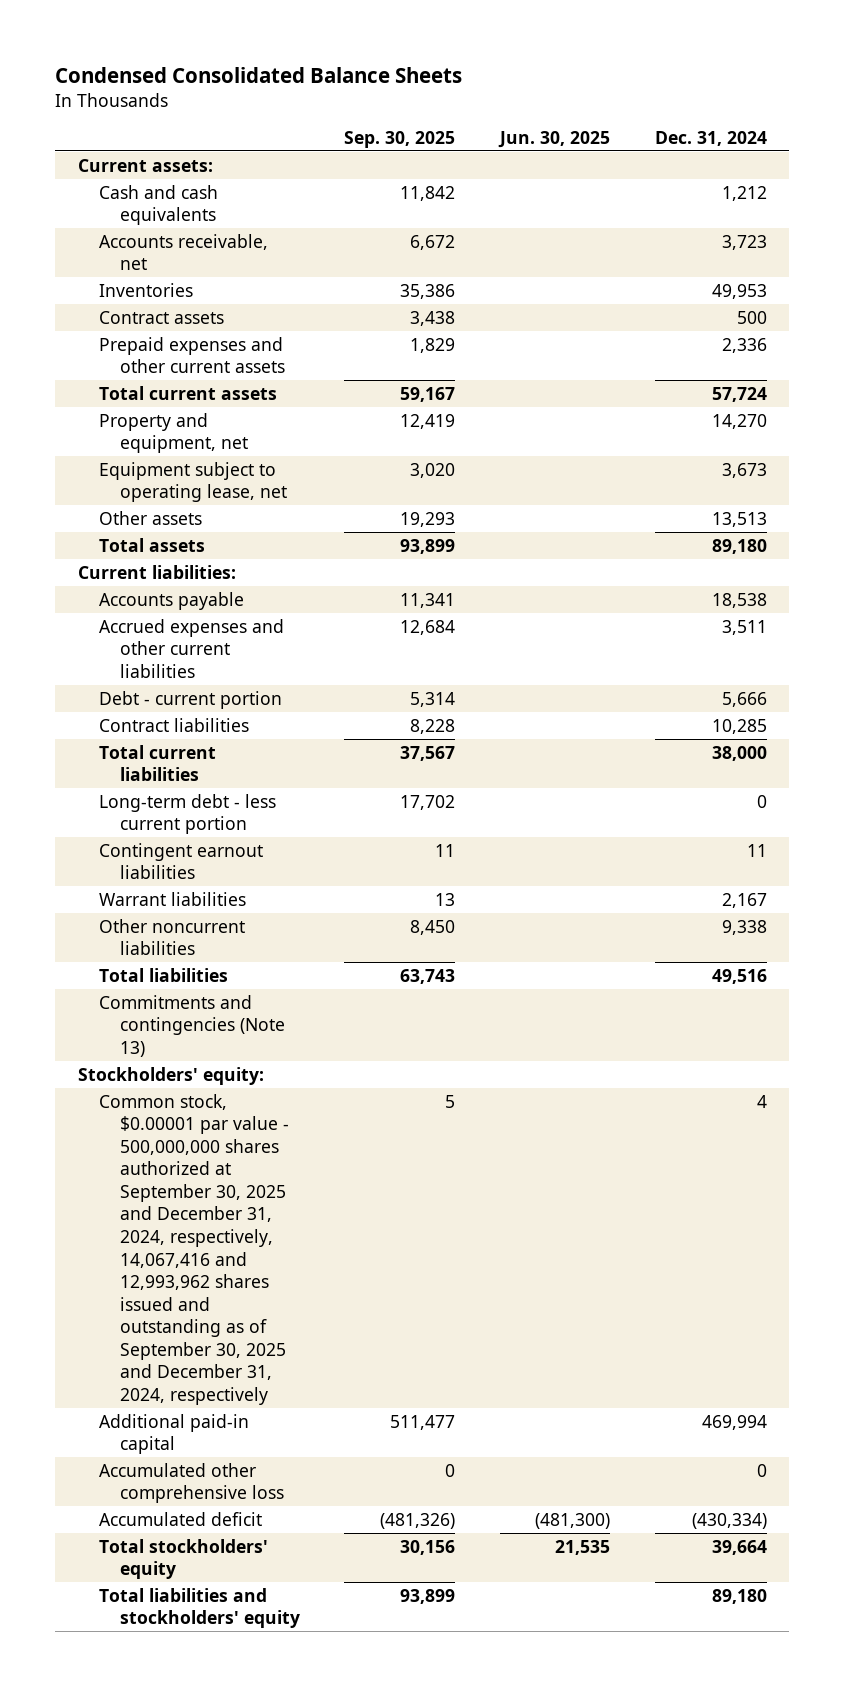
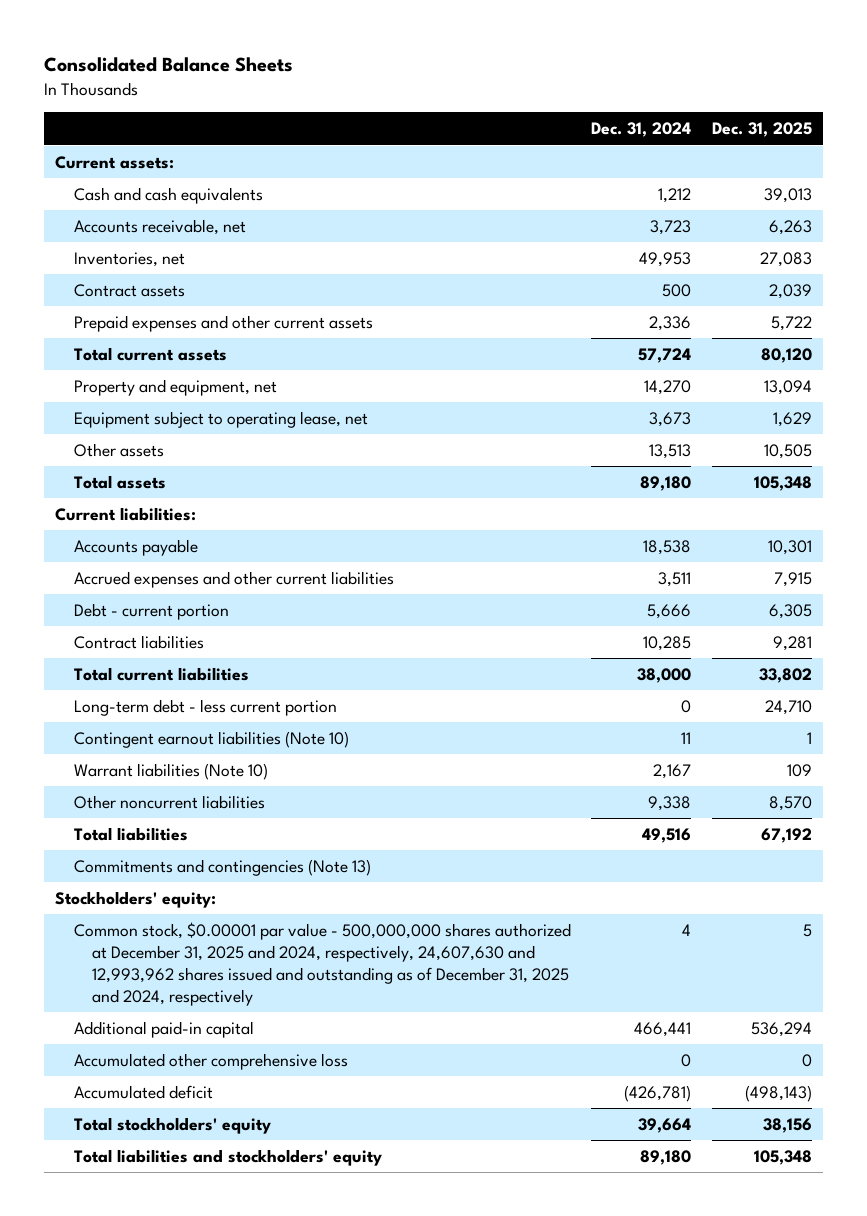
[55,66,463,83] Condensed Consolidated Balance Sheets -> [44,57,294,73] Consolidated Balance Sheets
[344,130,456,148] Sep. 30, 2025 -> none
[498,130,611,148] Jun. 30, 2025 -> none
none -> [712,122,813,138] Dec. 31, 2025
[98,282,193,297] Inventories -> [73,251,185,267] Inventories, net
[98,842,263,880] Contingent earnout liabilities -> [73,730,349,748] Contingent earnout liabilities (Note 10)
[98,891,246,906] Warrant liabilities -> [73,762,268,780] Warrant liabilities (Note 10)
[98,1093,289,1405] Common stock, $0.00001 par value - 500,000,000 shares authorized at September 30, 2025 and December 31, 2024, respectively, 14,067,416 and 12,993,962 shares issued and outstanding as of September 30, 2025 and December 31, 2024, respectively -> [73,921,571,1006] Common stock, $0.00001 par value - 500,000,000 shares authorized at December 31, 2025 and 2024, respectively, 24,607,630 and 12,993,962 shares issued and outstanding as of December 31, 2025 and 2024, respectively
[701,1414,767,1430] 469,994 -> [634,1021,692,1037] 466,441
[691,1512,767,1529] (430,334) -> [624,1084,692,1102] (426,781)

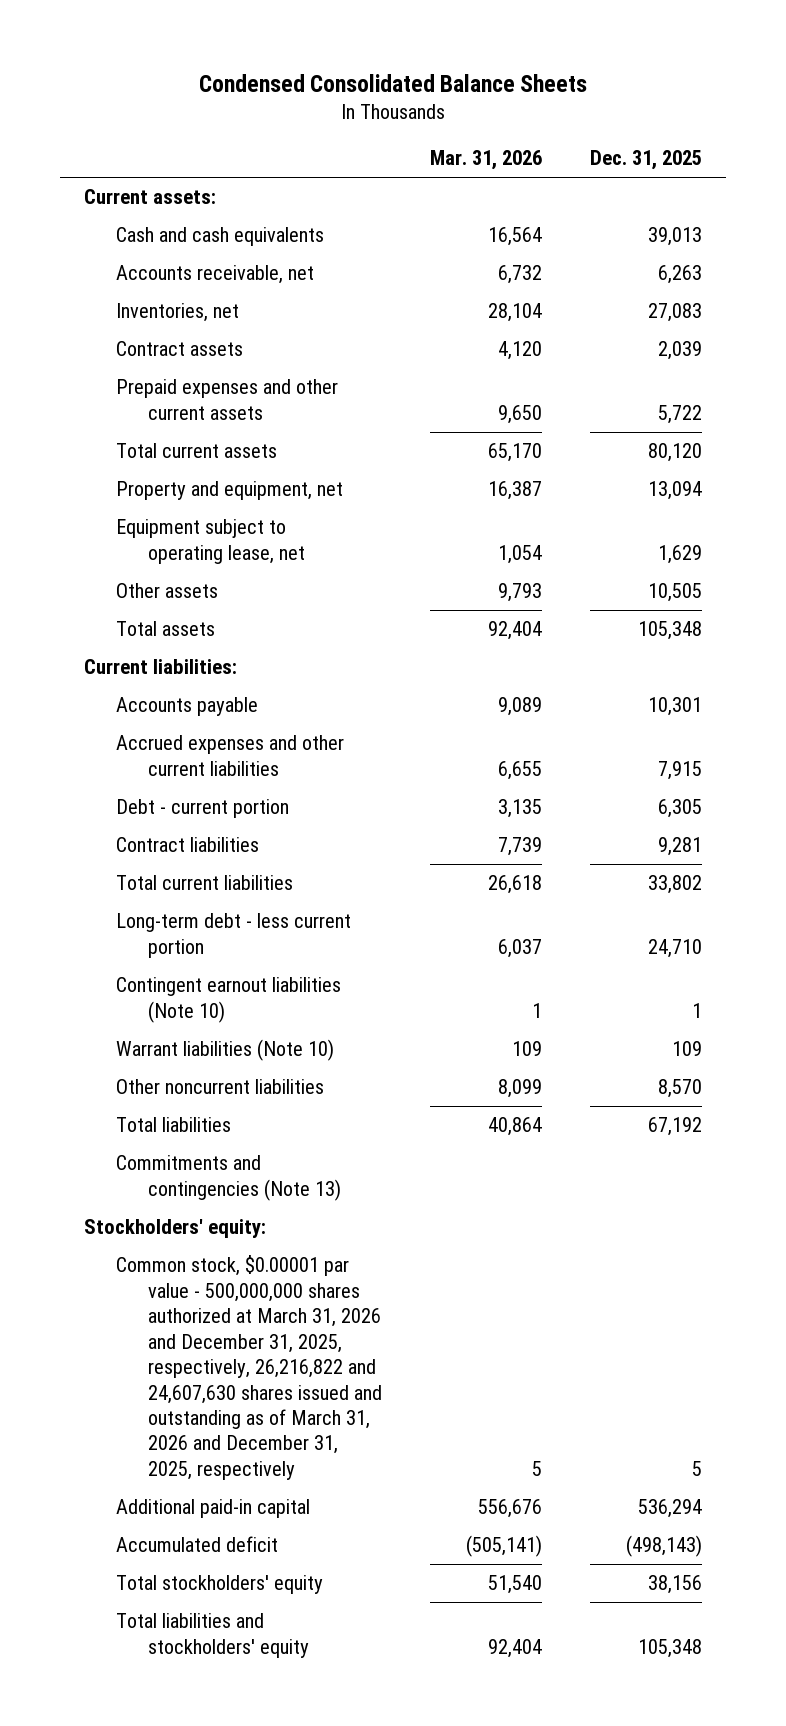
[44,57,294,73] Consolidated Balance Sheets -> [198,73,587,92] Condensed Consolidated Balance Sheets
[591,122,692,138] Dec. 31, 2024 -> none
none -> [430,150,543,171] Mar. 31, 2026
[73,921,571,1006] Common stock, $0.00001 par value - 500,000,000 shares authorized at December 31, 2025 and 2024, respectively, 24,607,630 and 12,993,962 shares issued and outstanding as of December 31, 2025 and 2024, respectively -> [116,1255,383,1480] Common stock, $0.00001 par value - 500,000,000 shares authorized at March 31, 2026 and December 31, 2025, respectively, 26,216,822 and 24,607,630 shares issued and outstanding as of March 31, 2026 and December 31, 2025, respectively
[73,1052,348,1070] Accumulated other comprehensive loss -> none

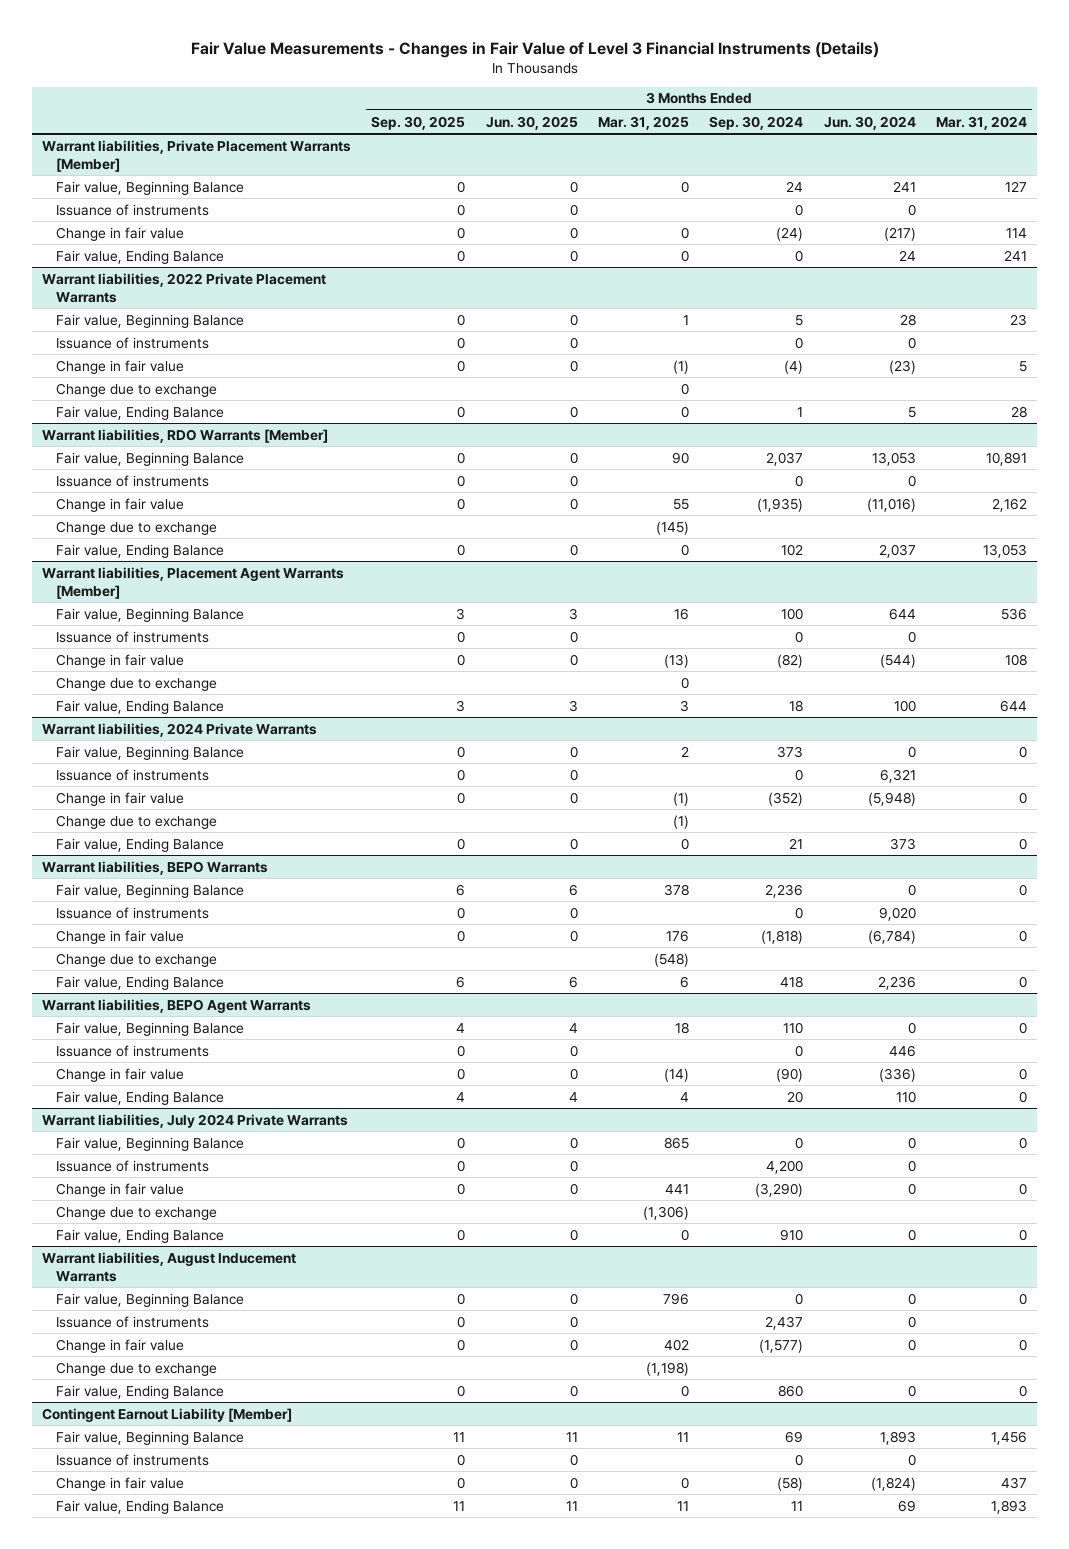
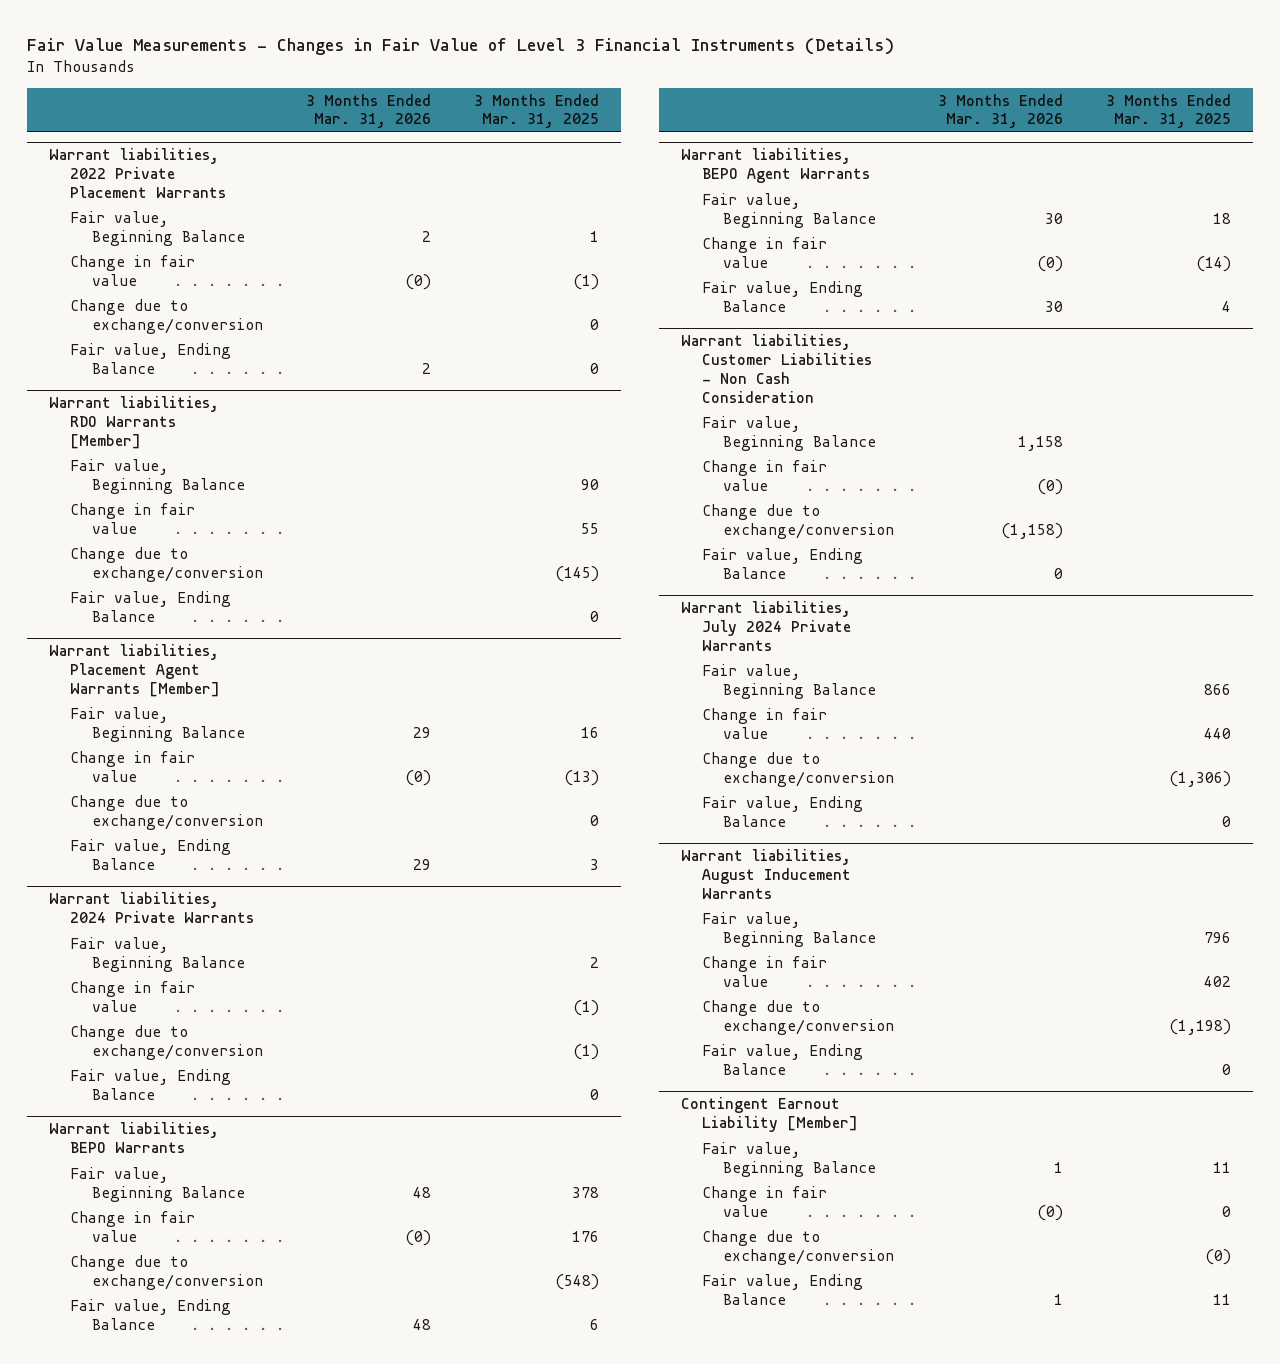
[371,115,466,130] Sep. 30, 2025 -> none
[485,115,578,130] Jun. 30, 2025 -> none
[709,115,804,130] Sep. 30, 2024 -> none
[823,115,916,130] Jun. 30, 2024 -> none
[936,115,1028,130] Mar. 31, 2024 -> none
none -> [305,93,431,129] 3 Months Ended Mar. 31, 2026
[41,139,351,172] Warrant liabilities, Private Placement Warrants [Member] -> none
[56,180,245,195] Fair value, Beginning Balance -> none
[56,203,210,216] Issuance of instruments -> none
[56,226,185,241] Change in fair value -> none
[56,249,225,264] Fair value, Ending Balance -> none
[56,336,210,349] Issuance of instruments -> none
[56,382,218,397] Change due to exchange -> [70,299,263,334] Change due to exchange/conversion
[56,474,210,487] Issuance of instruments -> none
[56,520,218,535] Change due to exchange -> [70,547,263,582] Change due to exchange/conversion
[56,630,210,643] Issuance of instruments -> none
[56,676,218,691] Change due to exchange -> [70,795,263,830] Change due to exchange/conversion
[56,768,210,781] Issuance of instruments -> none
[56,814,218,829] Change due to exchange -> [70,1025,263,1060] Change due to exchange/conversion
[56,906,210,919] Issuance of instruments -> none
[56,952,218,967] Change due to exchange -> [70,1255,263,1290] Change due to exchange/conversion
[56,1044,210,1057] Issuance of instruments -> none
none -> [680,334,873,403] Warrant liabilities, Customer Liabilities - Non Cash Consideration
none -> [702,416,877,451] Fair value, Beginning Balance
none -> [702,460,828,491] Change in fair value
none -> [702,504,895,539] Change due to exchange/conversion
none -> [702,548,864,579] Fair value, Ending Balance
[56,1159,210,1172] Issuance of instruments -> none
[664,1136,690,1149] 865 -> [1203,683,1231,695] 866
[665,1183,690,1194] 441 -> [1203,727,1231,739] 440
[56,1205,218,1220] Change due to exchange -> [702,752,895,787] Change due to exchange/conversion
[56,1315,210,1328] Issuance of instruments -> none
[56,1361,218,1376] Change due to exchange -> [702,1000,895,1035] Change due to exchange/conversion
[56,1453,210,1466] Issuance of instruments -> none
none -> [702,1230,895,1265] Change due to exchange/conversion

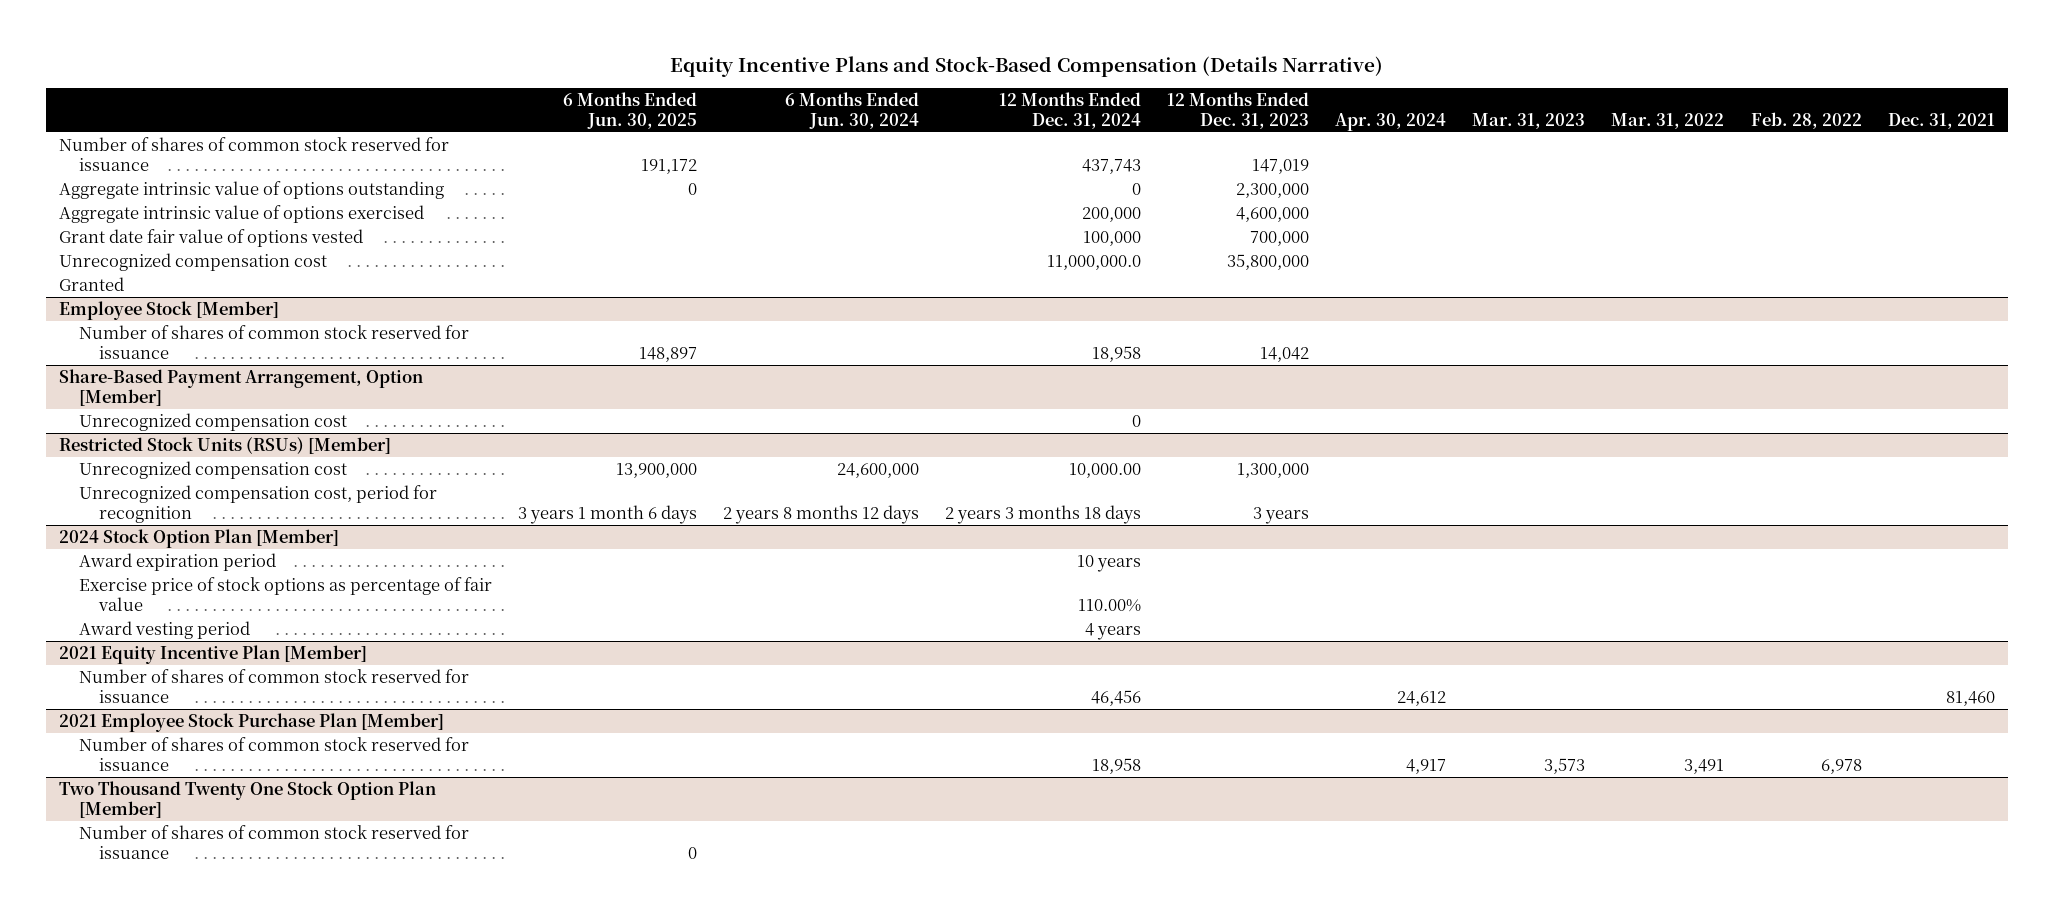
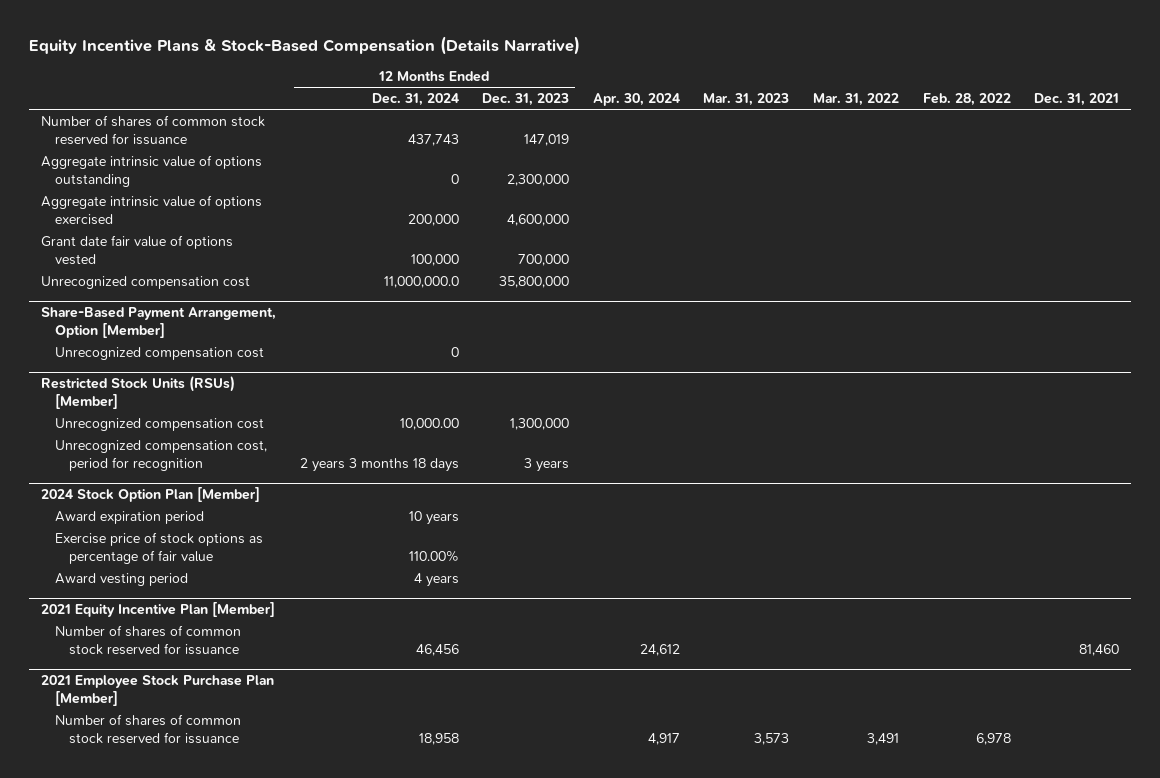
[669,55,1383,77] Equity Incentive Plans and Stock-Based Compensation (Details Narrative) -> [29,36,581,56] Equity Incentive Plans & Stock-Based Compensation (Details Narrative)
[563,92,698,129] 6 Months Ended Jun. 30, 2025 -> none
[785,92,920,129] 6 Months Ended Jun. 30, 2024 -> none
[59,277,125,292] Granted -> none
[59,301,280,321] Employee Stock [Member] -> none
[79,325,470,359] Number of shares of common stock reserved for issuance -> none
[59,781,437,818] Two Thousand Twenty One Stock Option Plan [Member] -> none
[79,825,470,859] Number of shares of common stock reserved for issuance -> none

